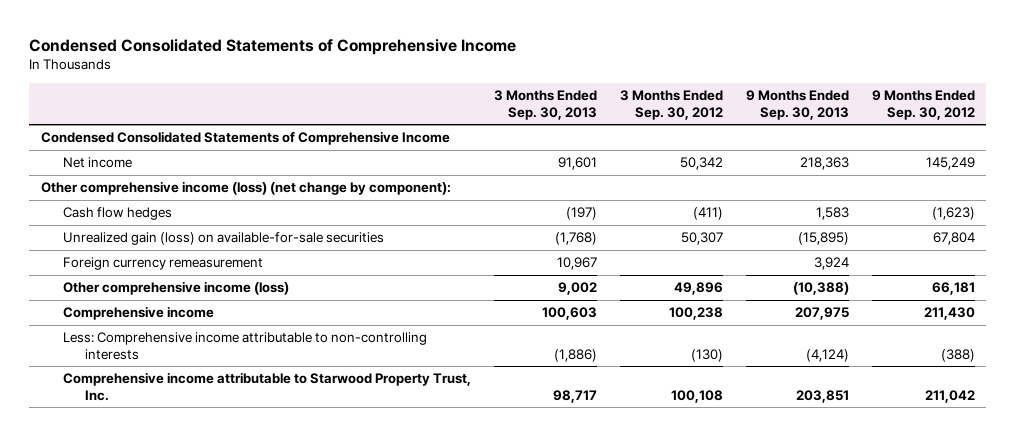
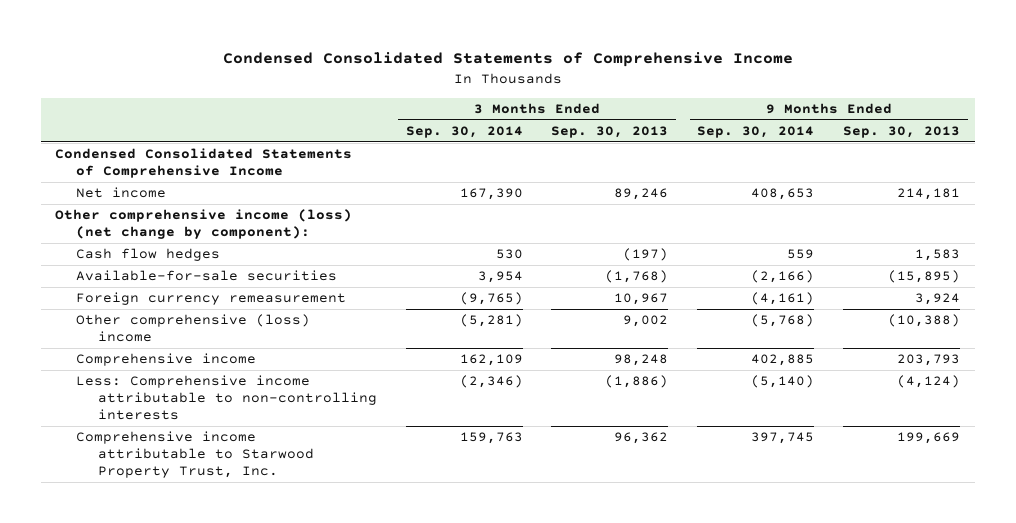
[619,89,723,120] 3 Months Ended Sep. 30, 2012 -> none
[871,89,975,120] 9 Months Ended Sep. 30, 2012 -> none
none -> [405,126,523,139] Sep. 30, 2014
none -> [697,126,815,139] Sep. 30, 2014
[557,157,597,171] 91,601 -> [614,188,669,201] 89,246
[799,157,849,171] 218,363 -> [897,188,961,201] 214,181
[62,232,384,246] Unrealized gain (loss) on available-for-sale securities -> [76,270,338,282] Available-for-sale securities
[62,281,289,296] Other comprehensive income (loss) -> [76,314,311,343] Other comprehensive (loss) income
[541,307,597,321] 100,603 -> [614,354,669,367] 98,248
[794,307,849,321] 207,975 -> [897,354,961,367] 203,793
[552,389,597,403] 98,717 -> [614,432,669,445] 96,362
[795,389,849,403] 203,851 -> [897,432,961,445] 199,669

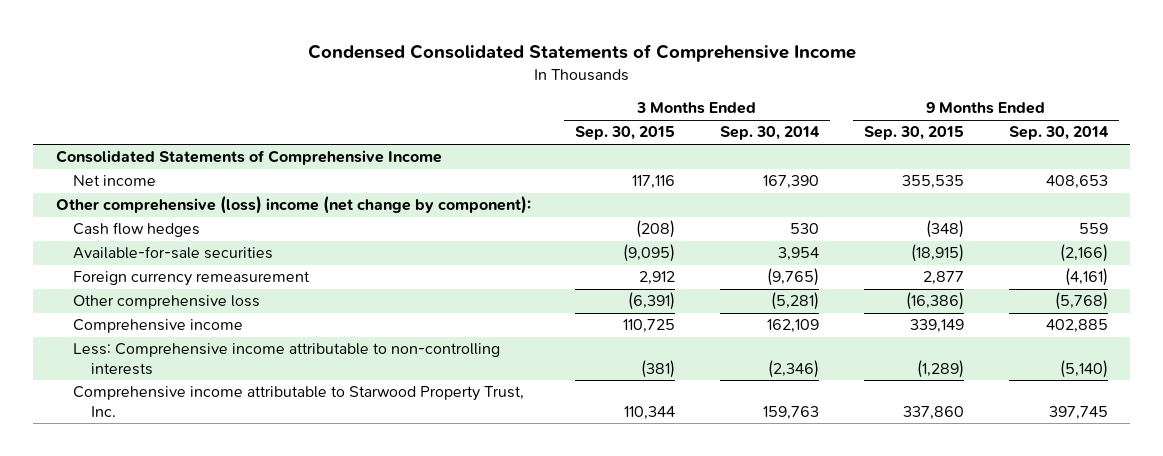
[551,126,669,139] Sep. 30, 2013 -> none
[843,126,961,139] Sep. 30, 2013 -> none
none -> [575,126,676,141] Sep. 30, 2015
none -> [863,126,964,141] Sep. 30, 2015
[55,148,353,179] Condensed Consolidated Statements of Comprehensive Income -> [55,150,442,166] Consolidated Statements of Comprehensive Income
[55,209,353,240] Other comprehensive income (loss) (net change by component): -> [55,196,531,215] Other comprehensive (loss) income (net change by component):
[76,314,311,343] Other comprehensive (loss) income -> [73,295,261,310] Other comprehensive loss

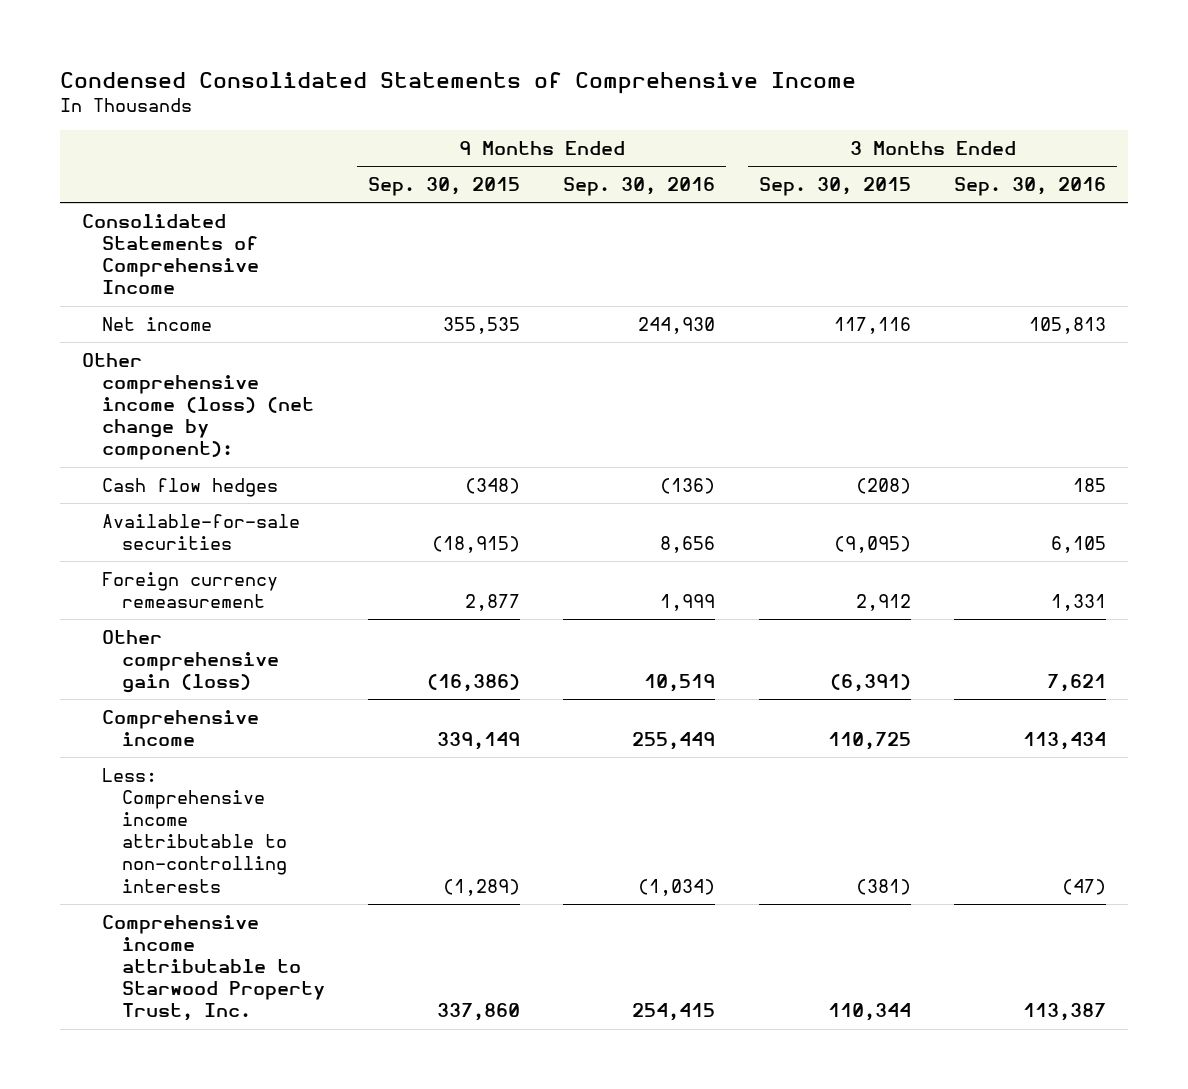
[720,126,821,141] Sep. 30, 2014 -> none
[1008,126,1109,141] Sep. 30, 2014 -> none
none -> [563,177,716,197] Sep. 30, 2016
none -> [954,177,1107,197] Sep. 30, 2016
[55,196,531,215] Other comprehensive (loss) income (net change by component): -> [81,352,314,461] Other comprehensive income (loss) (net change by component):
[73,295,261,310] Other comprehensive loss -> [101,629,279,694] Other comprehensive gain (loss)

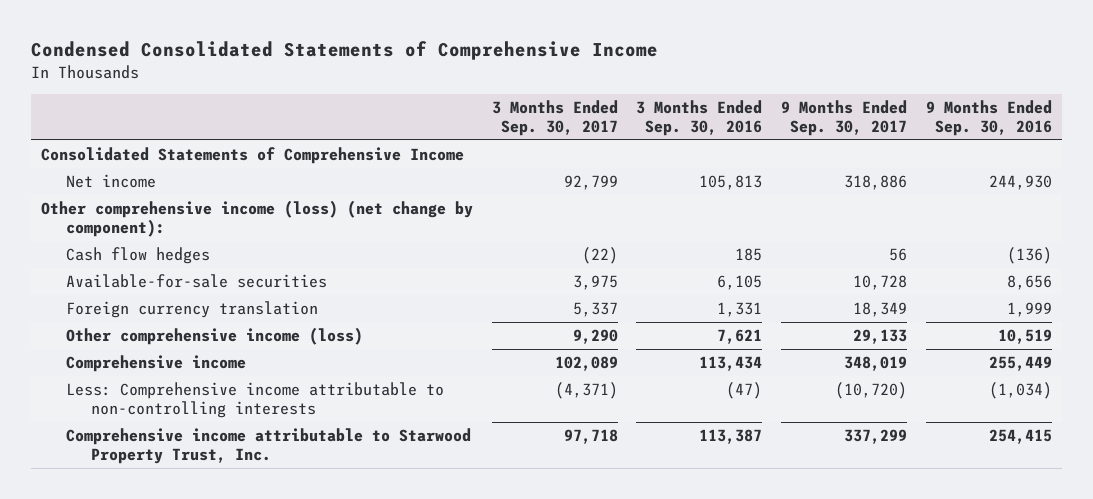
[368,177,521,197] Sep. 30, 2015 -> none
[758,177,911,197] Sep. 30, 2015 -> none
none -> [491,99,618,136] 3 Months Ended Sep. 30, 2017
none -> [781,99,908,136] 9 Months Ended Sep. 30, 2017
[101,571,278,609] Foreign currency remeasurement -> [65,301,318,319] Foreign currency translation
[101,629,279,694] Other comprehensive gain (loss) -> [65,327,363,346] Other comprehensive income (loss)

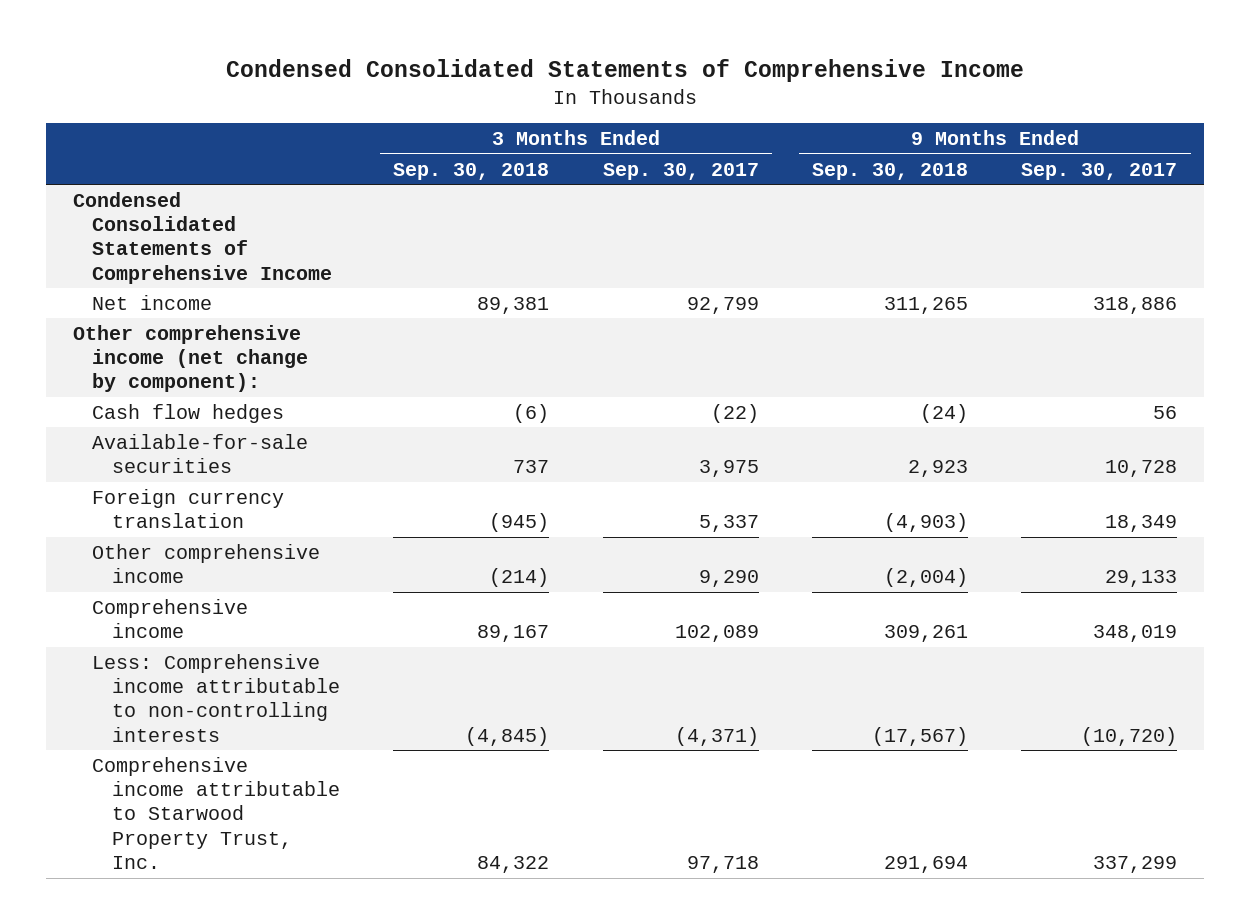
[636,99,763,136] 3 Months Ended Sep. 30, 2016 -> none
[926,99,1053,136] 9 Months Ended Sep. 30, 2016 -> none
none -> [393,162,550,180] Sep. 30, 2018
none -> [811,162,968,180] Sep. 30, 2018
[40,147,464,165] Consolidated Statements of Comprehensive Income -> [72,191,333,284] Condensed Consolidated Statements of Comprehensive Income
[40,200,473,238] Other comprehensive income (loss) (net change by component): -> [72,324,309,393] Other comprehensive income (net change by component):
[65,327,363,346] Other comprehensive income (loss) -> [92,543,321,584] Other comprehensive income

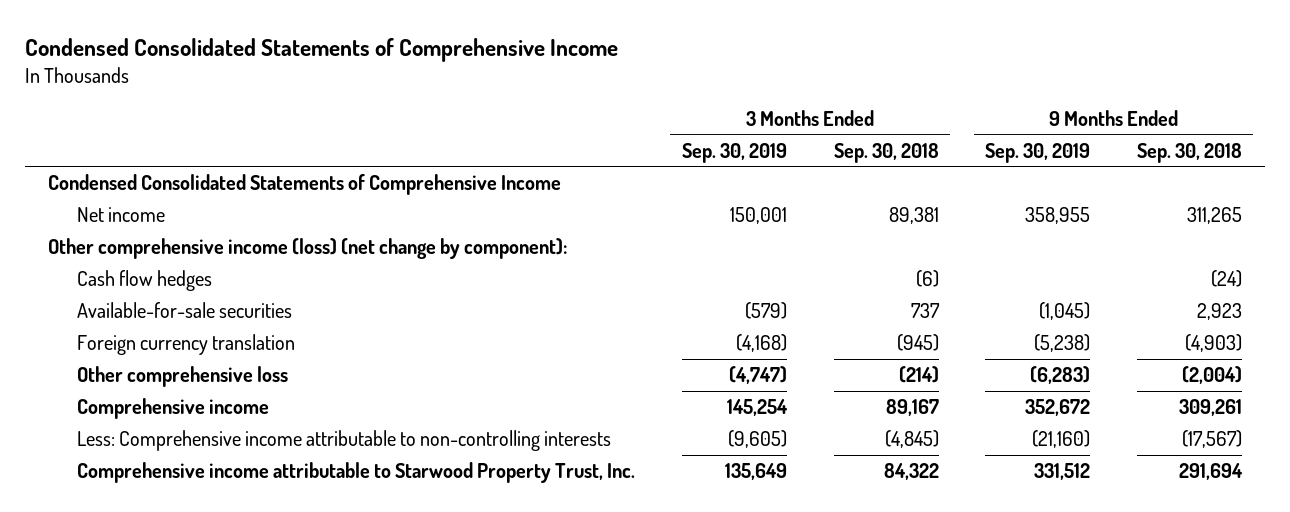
[602,162,759,180] Sep. 30, 2017 -> none
[1021,162,1178,180] Sep. 30, 2017 -> none
none -> [682,142,788,163] Sep. 30, 2019
none -> [985,142,1091,163] Sep. 30, 2019
[72,324,309,393] Other comprehensive income (net change by component): -> [47,238,567,260] Other comprehensive income (loss) (net change by component):
[92,543,321,584] Other comprehensive income -> [77,366,289,388] Other comprehensive loss

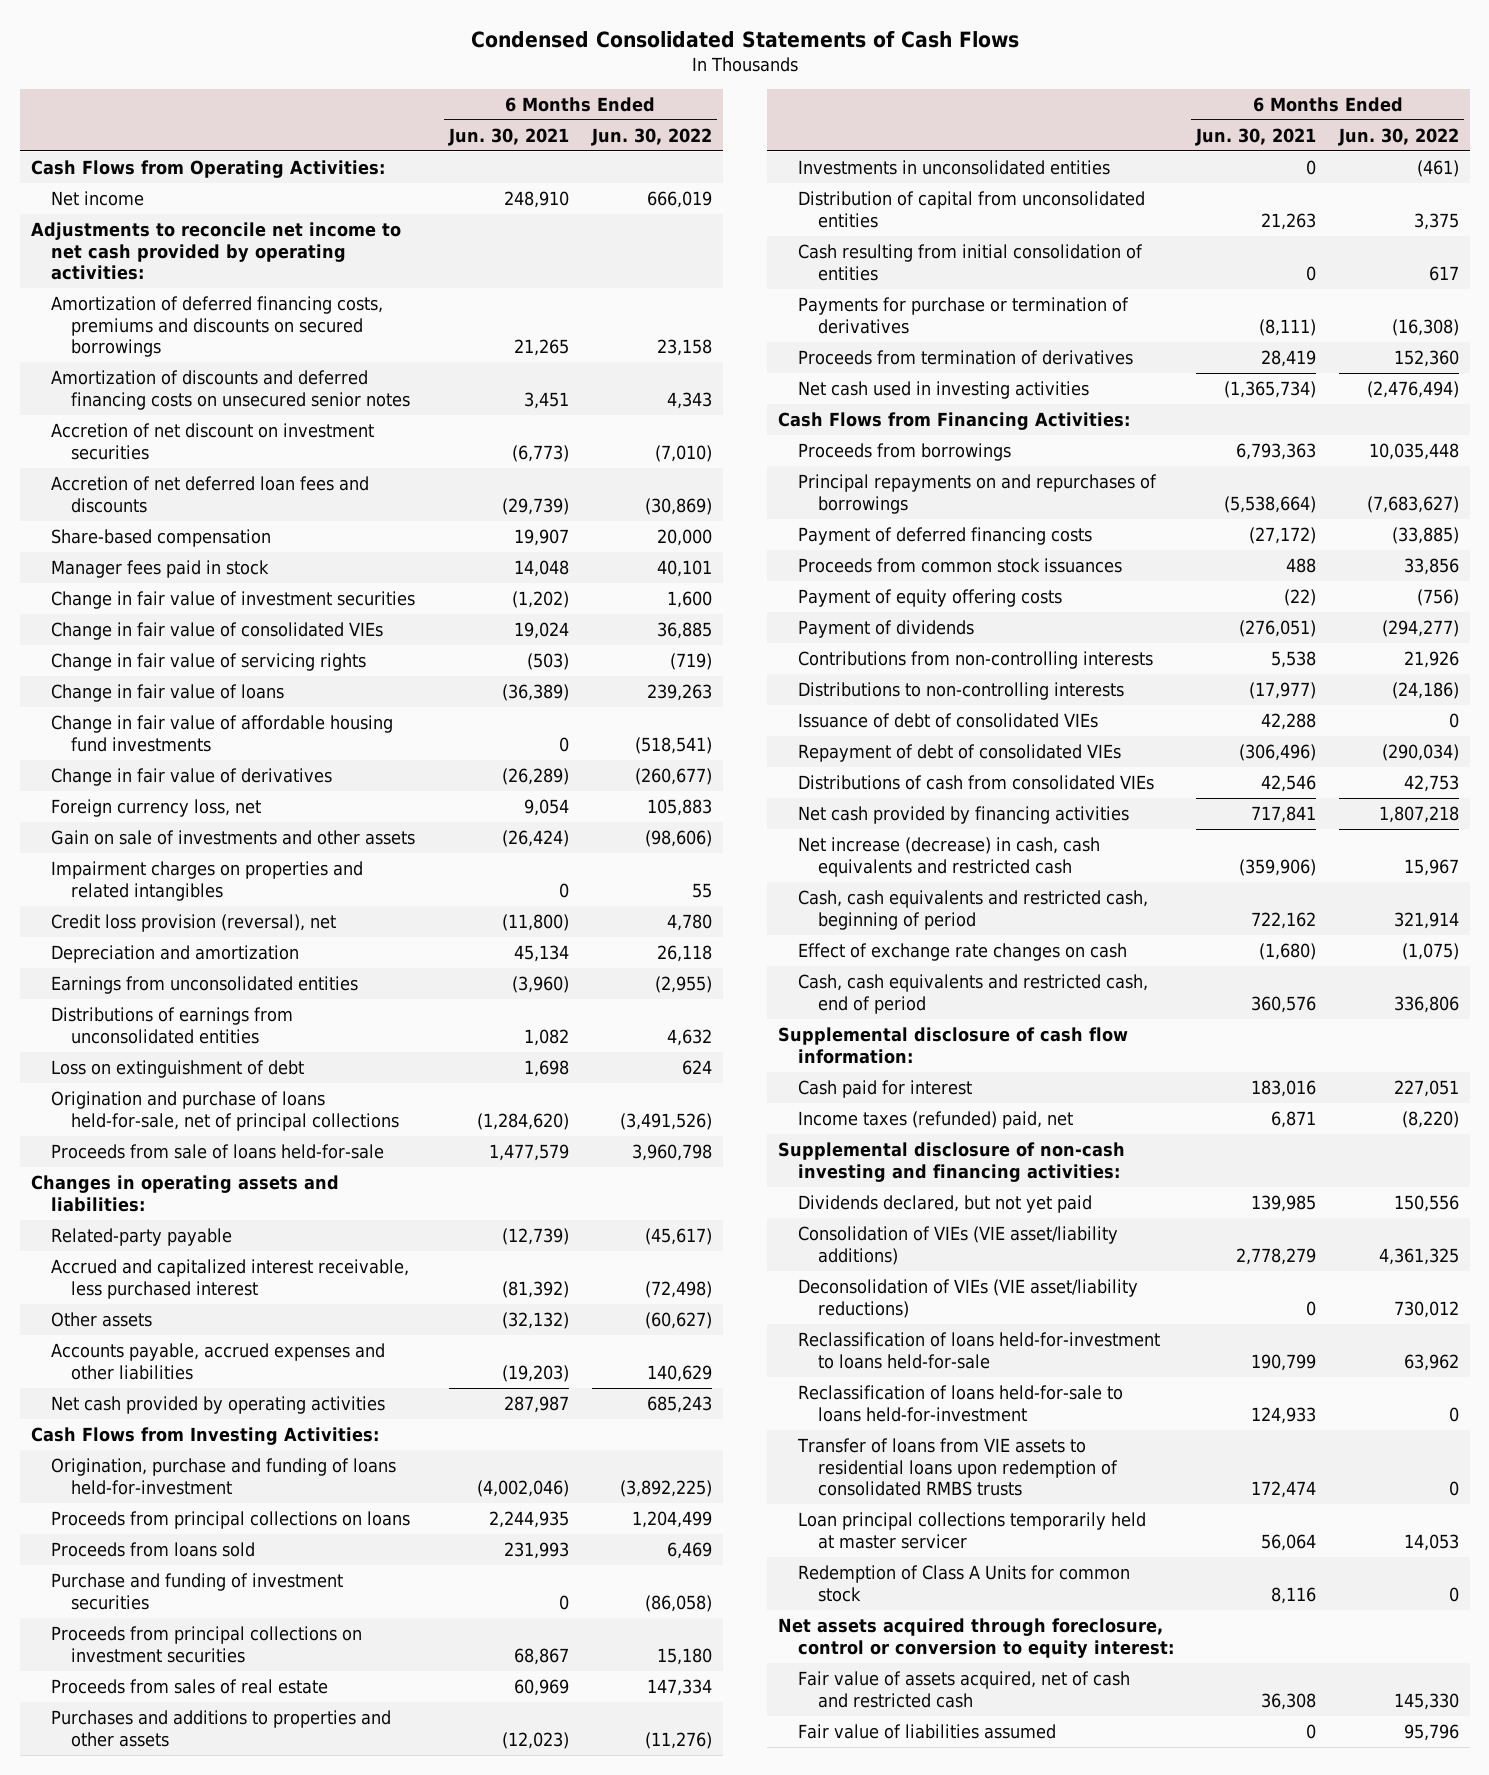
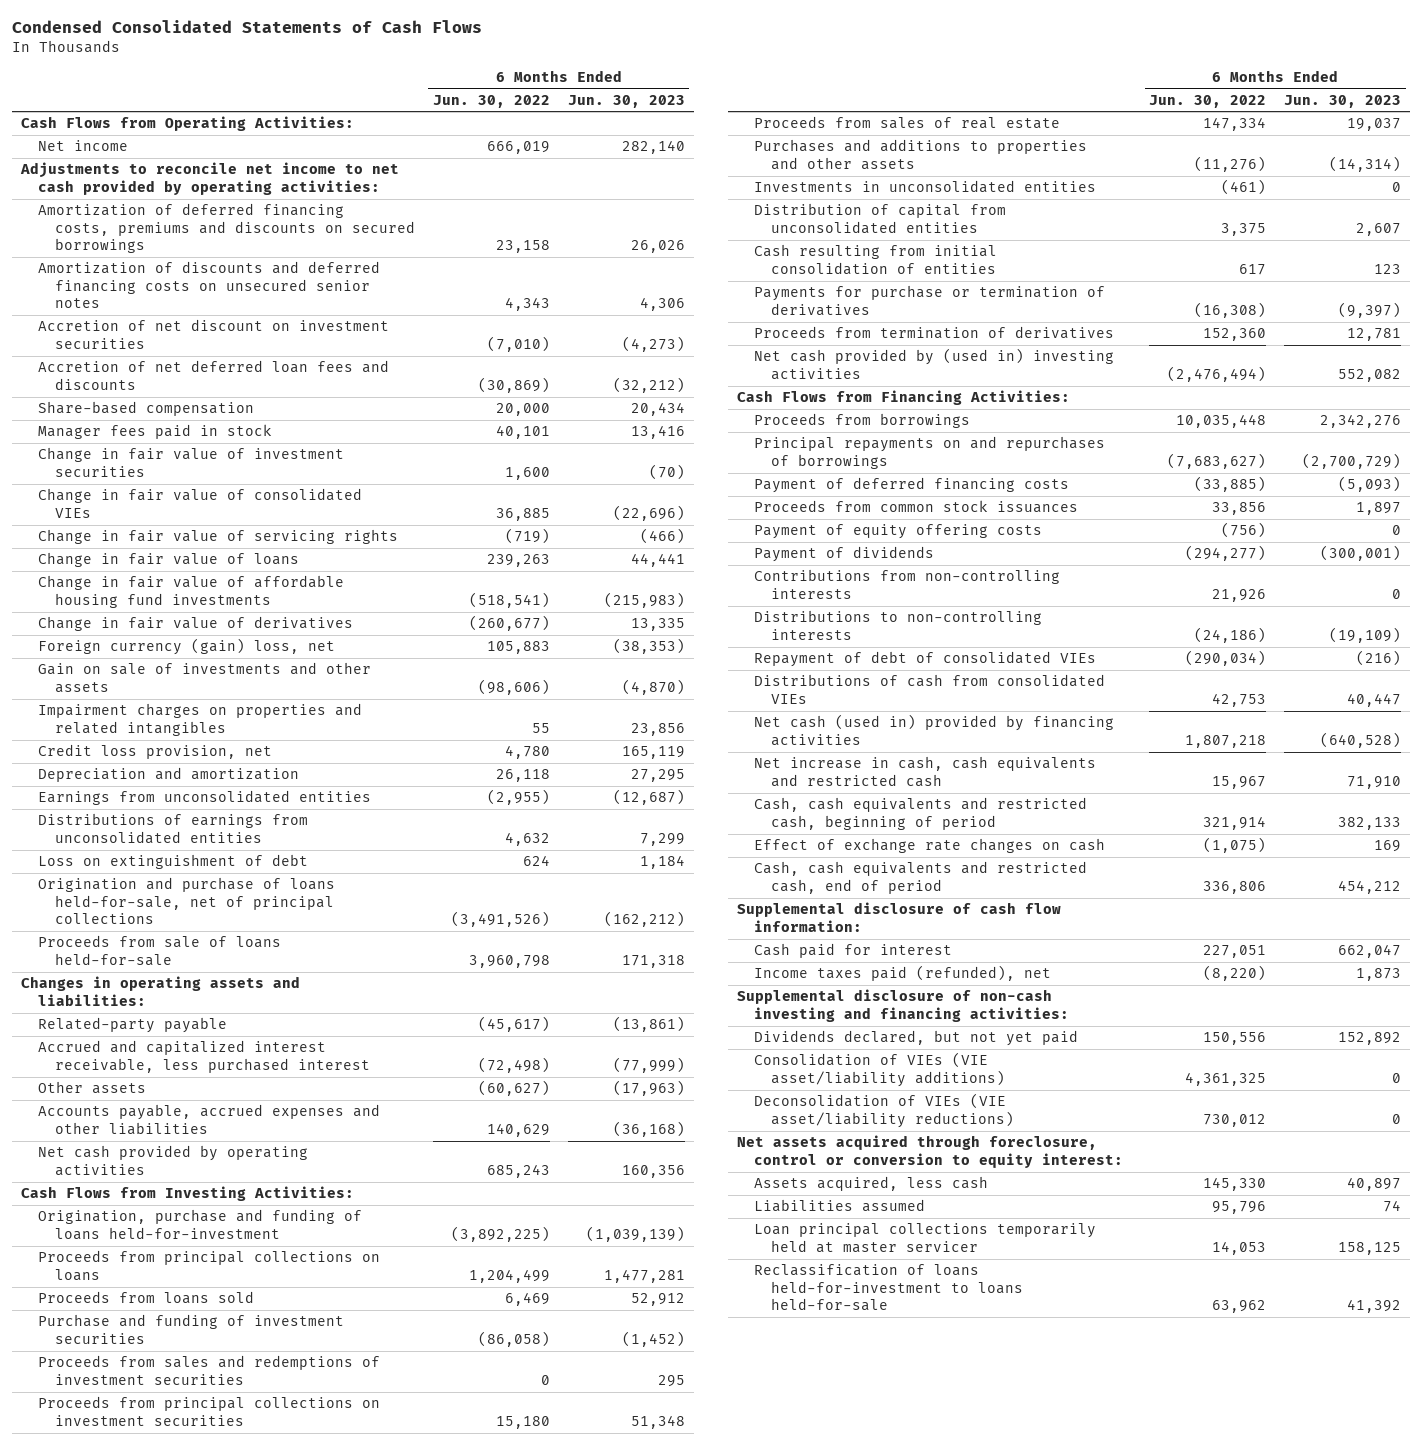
[448,127,570,146] Jun. 30, 2021 -> none
none -> [567,94,685,108] Jun. 30, 2023
[50,799,261,818] Foreign currency loss, net -> [37,638,335,656] Foreign currency (gain) loss, net
[50,914,336,933] Credit loss provision (reversal), net -> [37,744,272,760] Credit loss provision, net
none -> [37,1355,380,1385] Proceeds from sales and redemptions of investment securities
[798,381,1090,400] Net cash used in investing activities -> [754,348,1115,380] Net cash provided by (used in) investing activities
[798,713,1099,729] Issuance of debt of consolidated VIEs -> none
[798,806,1130,825] Net cash provided by financing activities -> [754,714,1115,746] Net cash (used in) provided by financing activities
[798,837,1101,877] Net increase (decrease) in cash, cash equivalents and restricted cash -> [754,756,1097,787] Net increase in cash, cash equivalents and restricted cash
[798,1111,1074,1130] Income taxes (refunded) paid, net -> [754,965,1052,982] Income taxes paid (refunded), net
[798,1385,1124,1422] Reclassification of loans held-for-sale to loans held-for-investment -> none
[797,1438,1119,1497] Transfer of loans from VIE assets to residential loans upon redemption of consolidated RMBS trusts -> none
[798,1565,1131,1602] Redemption of Class A Units for common stock -> none
[798,1671,1131,1708] Fair value of assets acquired, net of cash and restricted cash -> [754,1176,989,1192] Assets acquired, less cash
[798,1724,1057,1740] Fair value of liabilities assumed -> [754,1199,926,1213] Liabilities assumed
[798,1512,1147,1549] Loan principal collections temporarily held at master servicer -> [754,1223,1097,1253] Loan principal collections temporarily held at master servicer
[798,1332,1161,1369] Reclassification of loans held-for-investment to loans held-for-sale -> [754,1264,1024,1312] Reclassification of loans held-for-investment to loans held-for-sale

